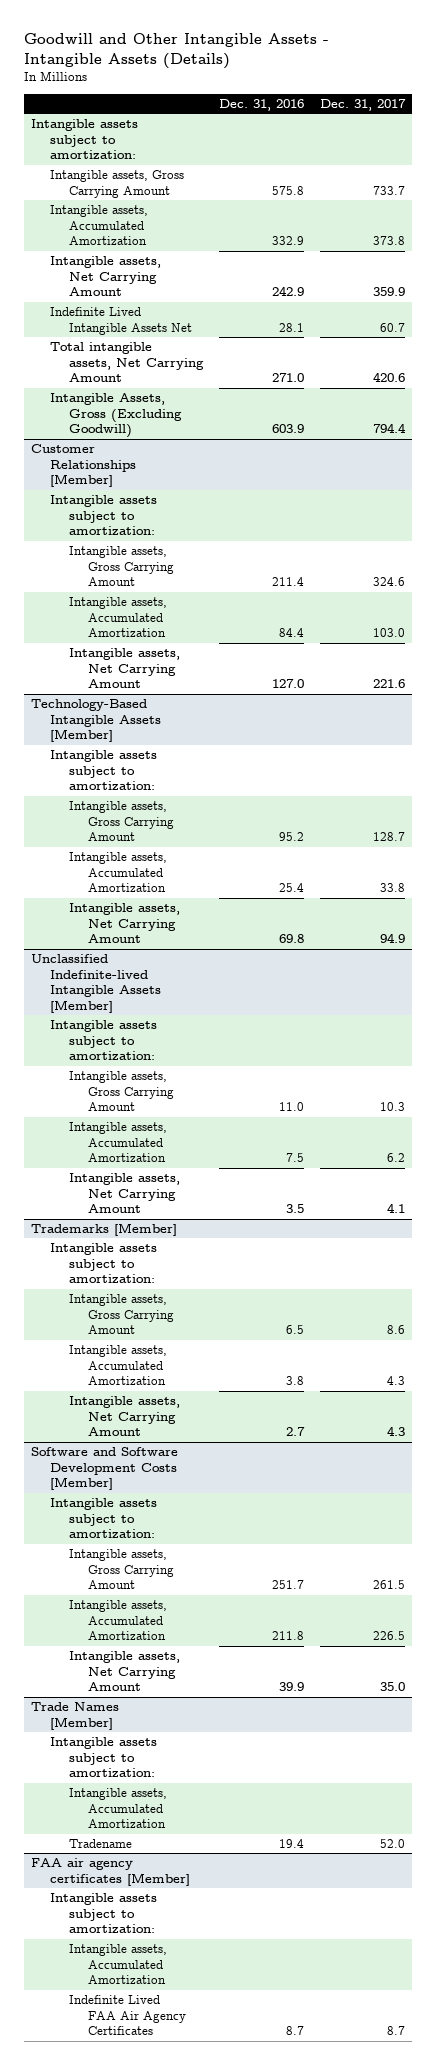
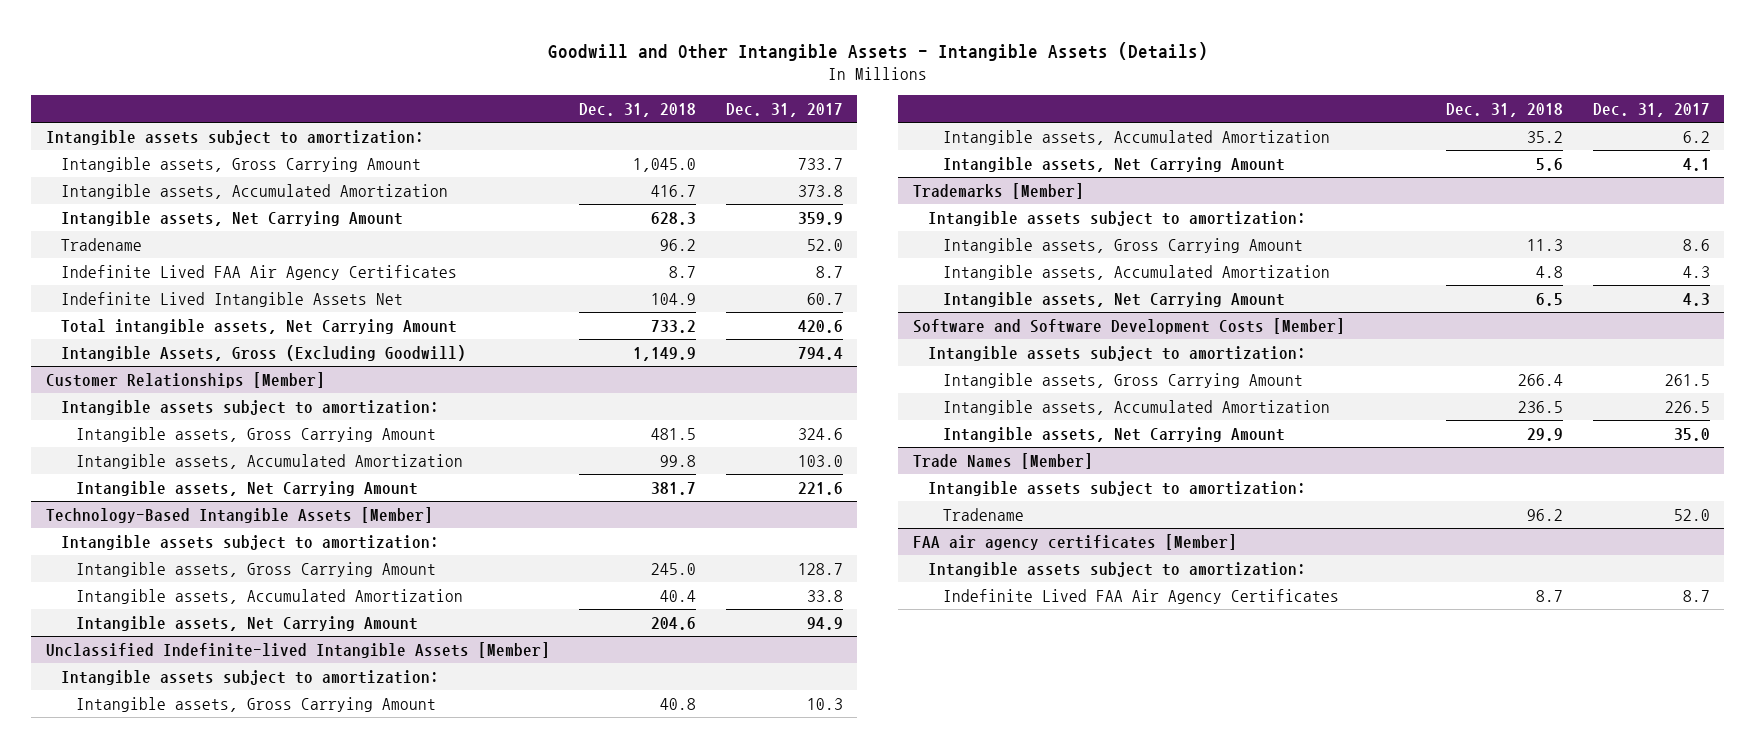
[218,99,304,112] Dec. 31, 2016 -> none
none -> [579,102,697,117] Dec. 31, 2018
none -> [60,237,142,251] Tradename
none -> [60,264,457,280] Indefinite Lived FAA Air Agency Certificates
[69,1788,168,1829] Intangible assets, Accumulated Amortization -> none
[69,1944,168,1985] Intangible assets, Accumulated Amortization -> none

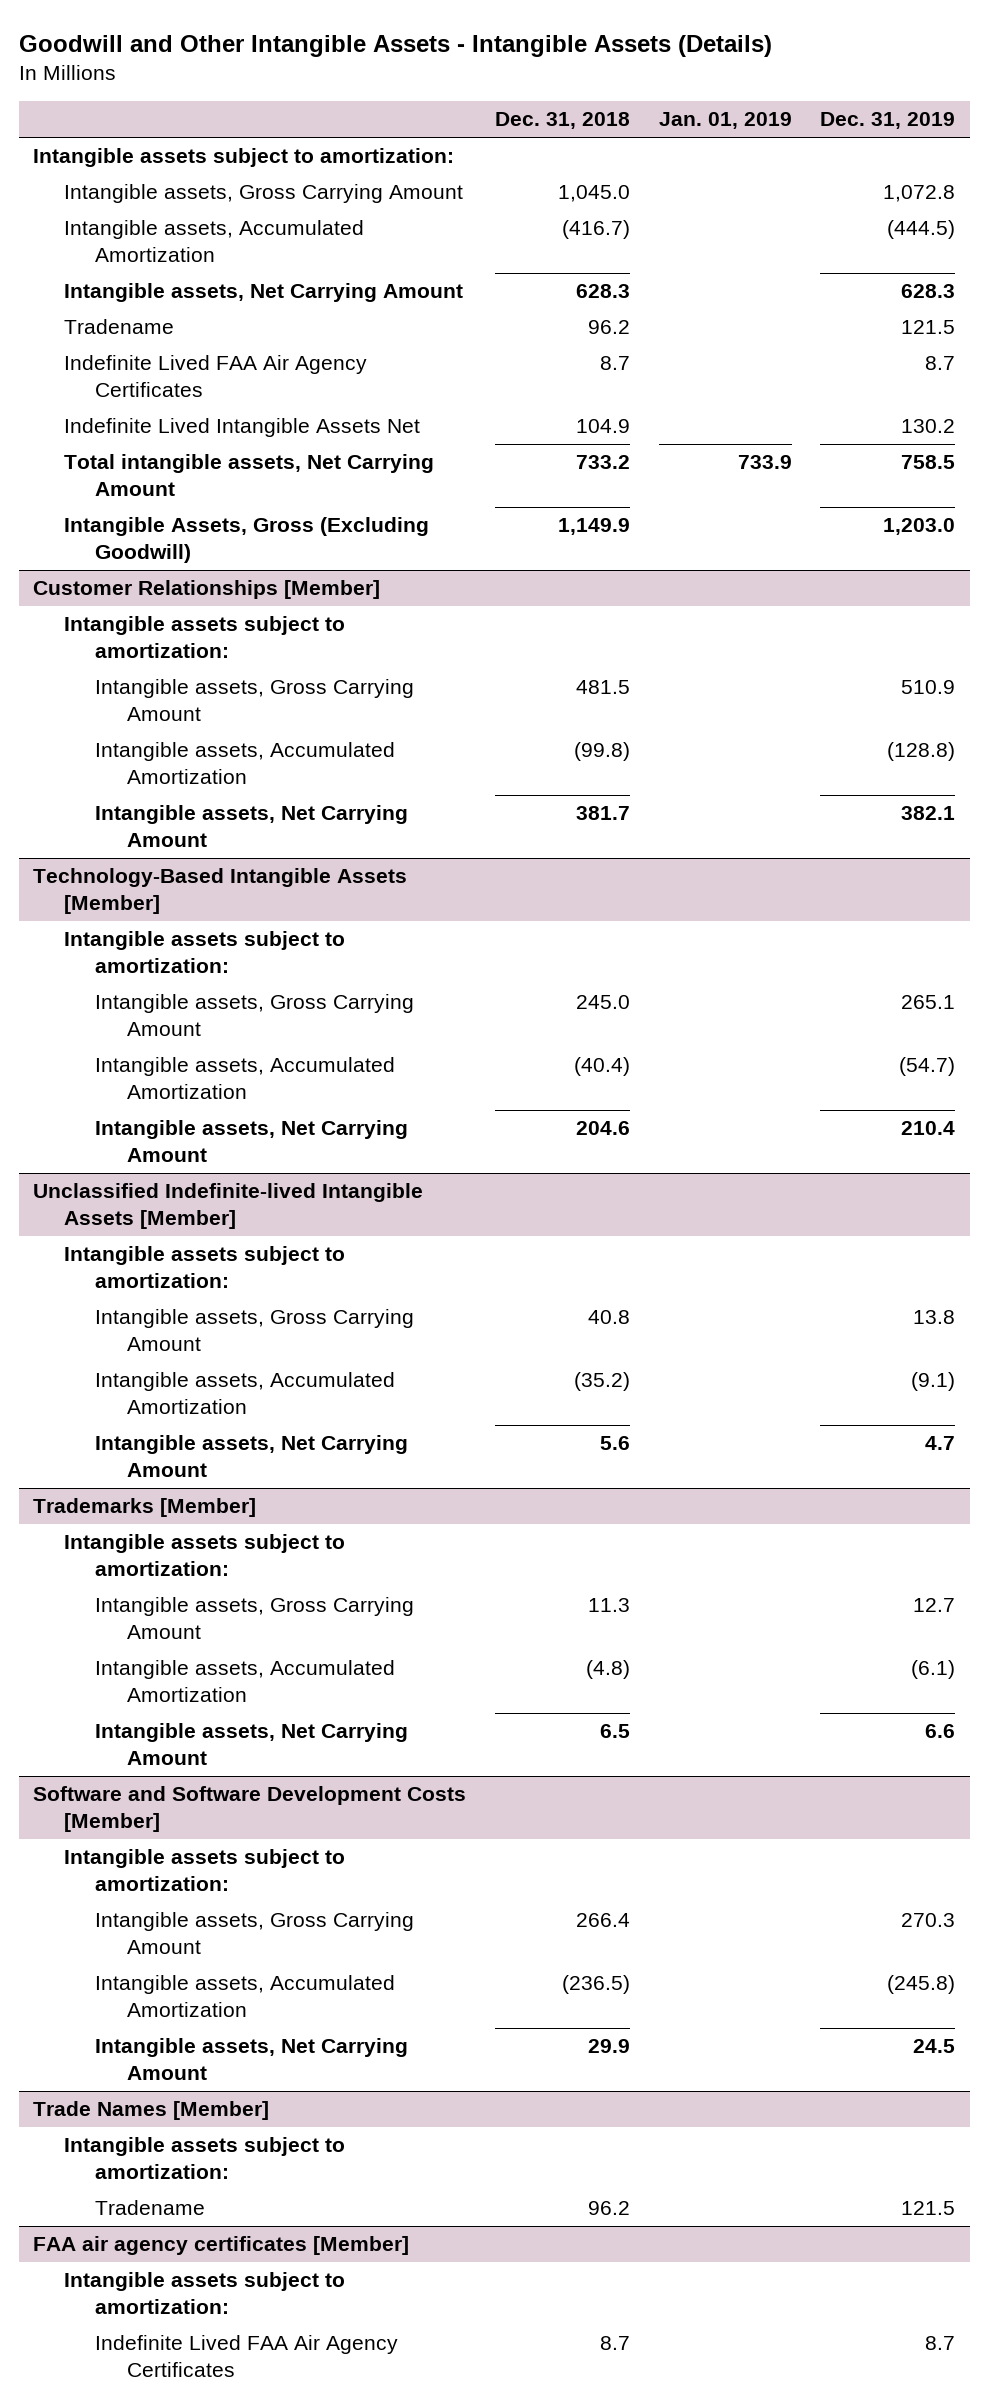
[725,102,843,117] Dec. 31, 2017 -> none
none -> [658,112,792,130] Jan. 01, 2019
none -> [820,112,956,130] Dec. 31, 2019
[651,184,697,197] 416.7 -> [562,220,631,240] (416.7)
[660,454,697,467] 99.8 -> [574,742,631,762] (99.8)
[660,589,697,602] 40.4 -> [574,1057,631,1077] (40.4)
[1527,130,1564,143] 35.2 -> [574,1372,631,1392] (35.2)
[1536,265,1564,278] 4.8 -> [586,1660,631,1680] (4.8)
[1518,400,1564,413] 236.5 -> [562,1975,631,1995] (236.5)

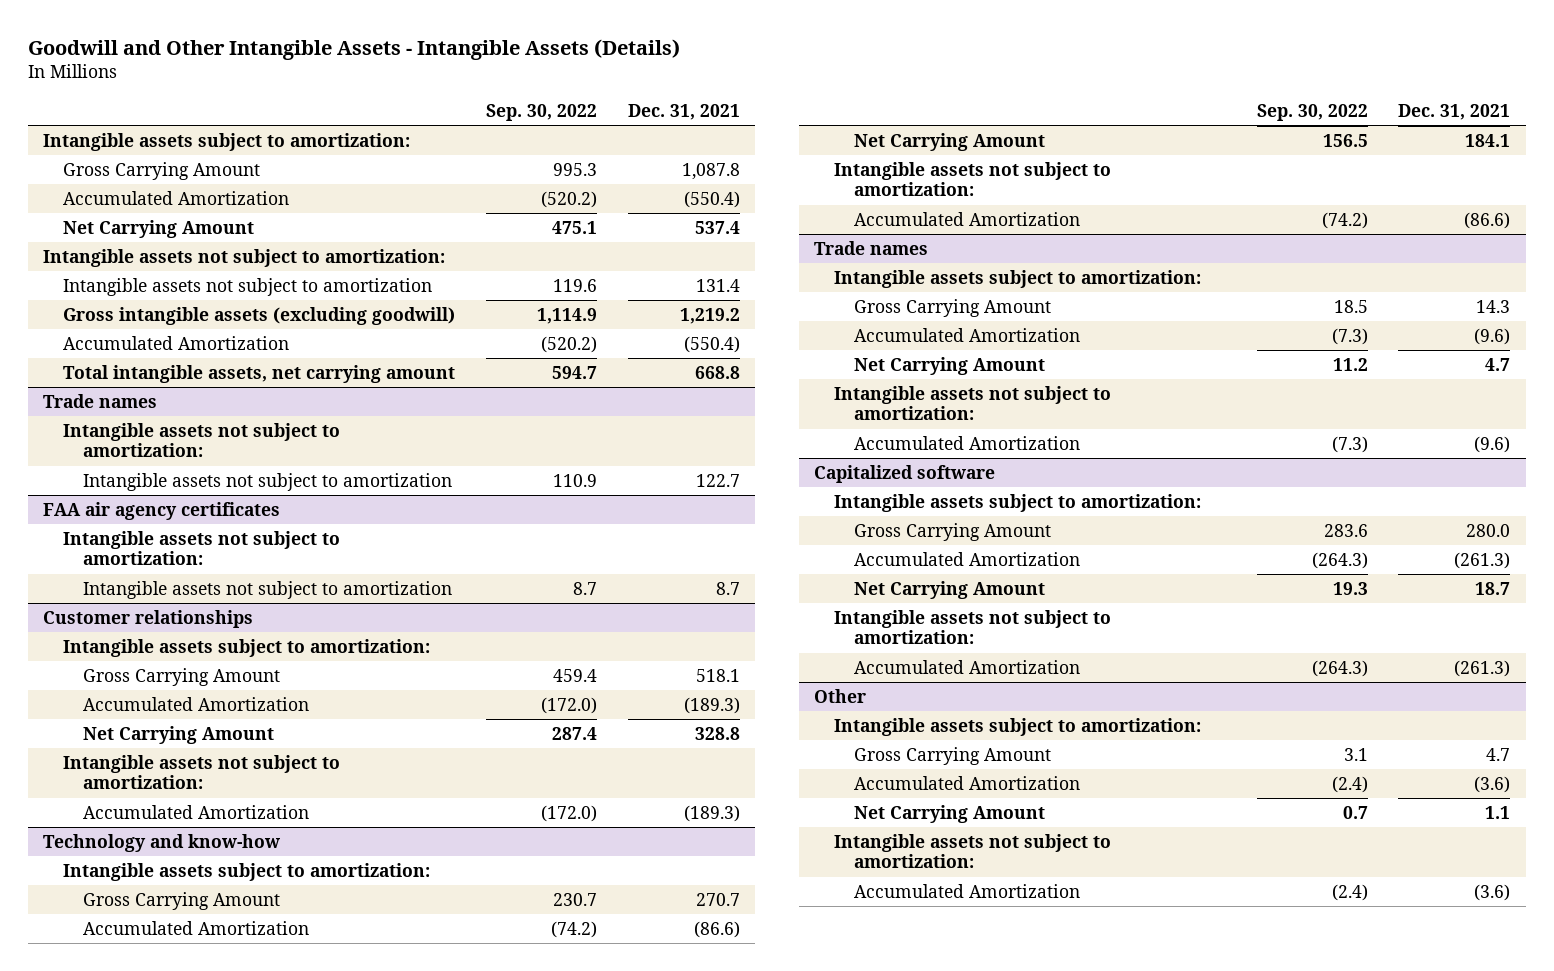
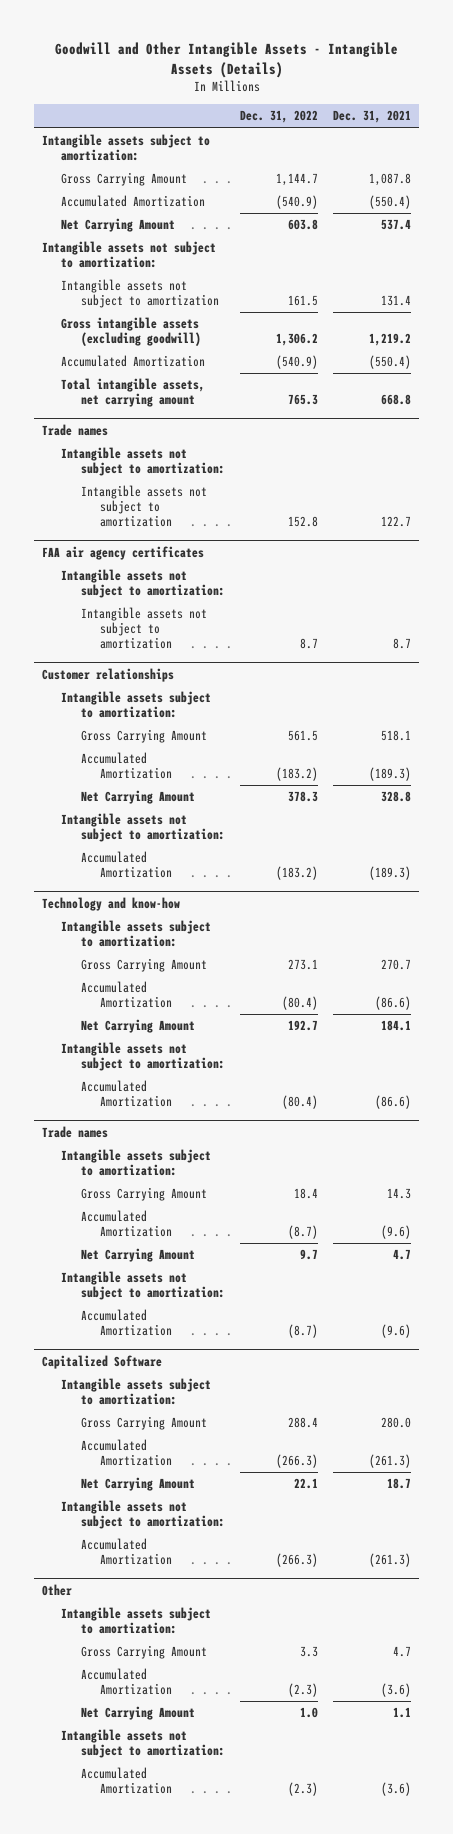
[486,103,598,121] Sep. 30, 2022 -> none
none -> [240,110,319,124] Dec. 31, 2022
[813,464,995,483] Capitalized software -> [41,1354,162,1369] Capitalized Software

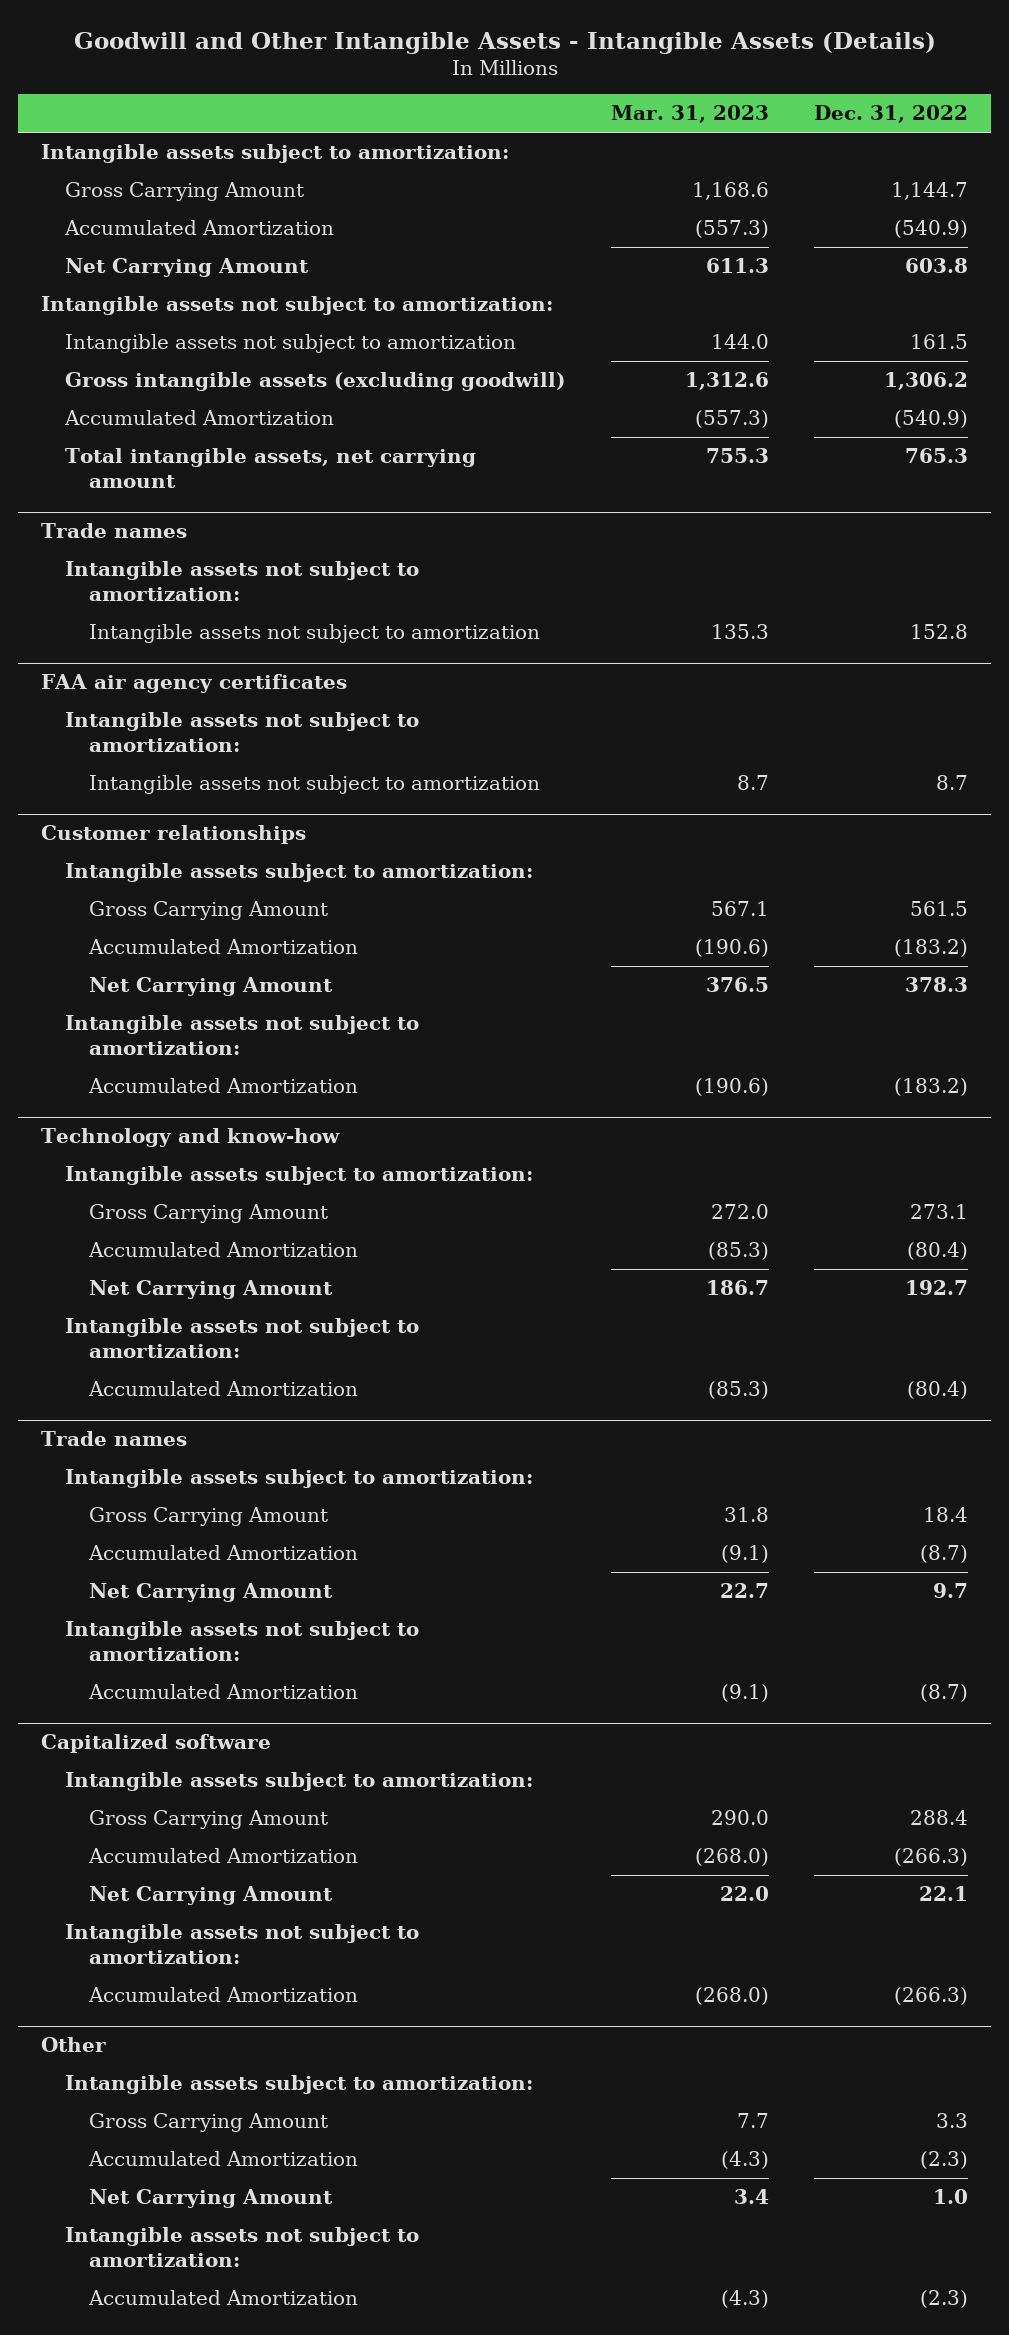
[333,110,412,124] Dec. 31, 2021 -> none
none -> [610,105,769,124] Mar. 31, 2023
[41,1354,162,1369] Capitalized Software -> [41,1734,272,1754] Capitalized software

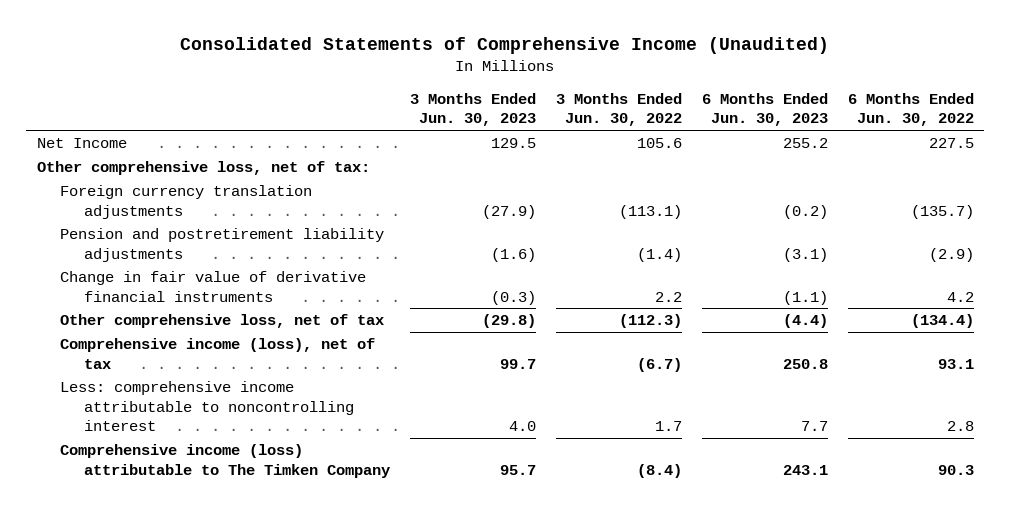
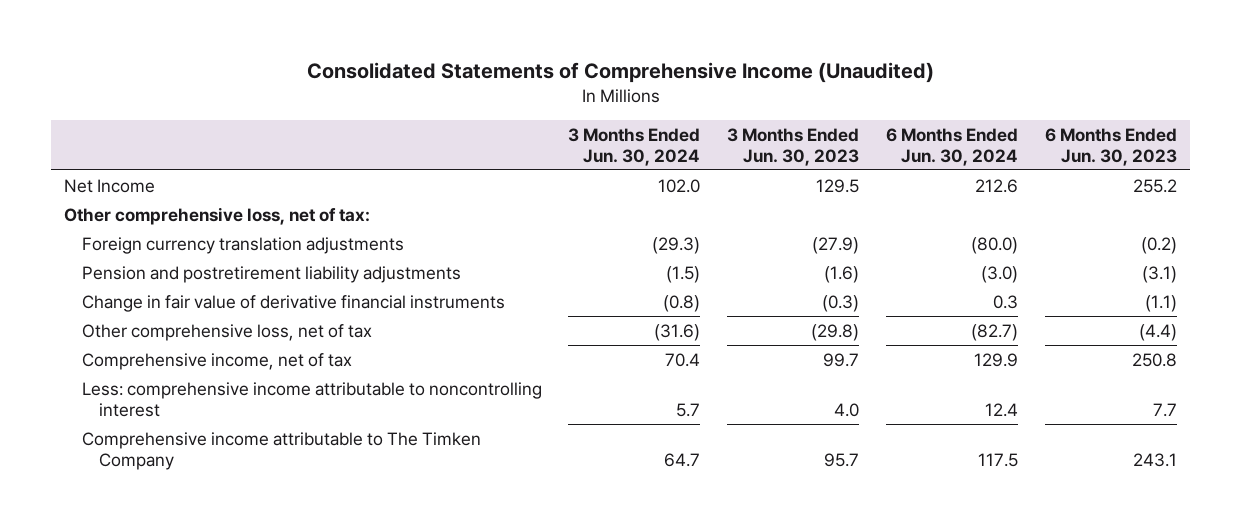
[556,92,683,127] 3 Months Ended Jun. 30, 2022 -> none
[848,92,975,127] 6 Months Ended Jun. 30, 2022 -> none
none -> [568,127,701,166] 3 Months Ended Jun. 30, 2024
none -> [886,127,1019,166] 6 Months Ended Jun. 30, 2024
[60,337,376,369] Comprehensive income (loss), net of tax -> [81,352,352,370] Comprehensive income, net of tax
[60,443,391,478] Comprehensive income (loss) attributable to The Timken Company -> [81,431,481,470] Comprehensive income attributable to The Timken Company

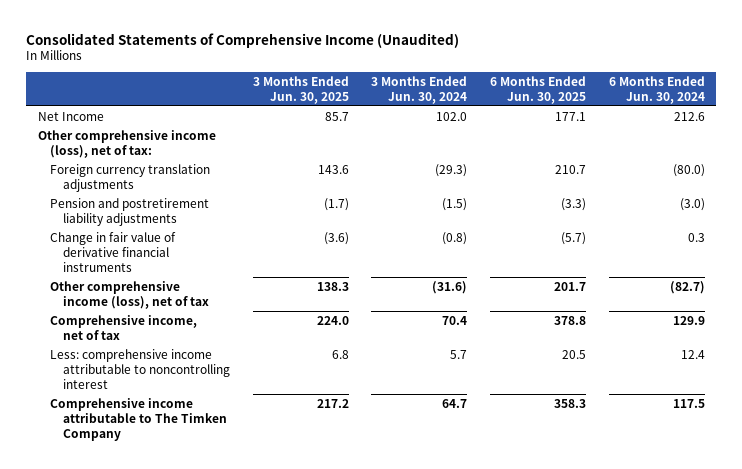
[727,127,860,166] 3 Months Ended Jun. 30, 2023 -> none
[1044,127,1177,166] 6 Months Ended Jun. 30, 2023 -> none
none -> [252,75,349,104] 3 Months Ended Jun. 30, 2025
none -> [490,75,587,104] 6 Months Ended Jun. 30, 2025
[64,206,371,225] Other comprehensive loss, net of tax: -> [37,129,216,158] Other comprehensive income (loss), net of tax:
[81,323,372,341] Other comprehensive loss, net of tax -> [50,280,209,309] Other comprehensive income (loss), net of tax

